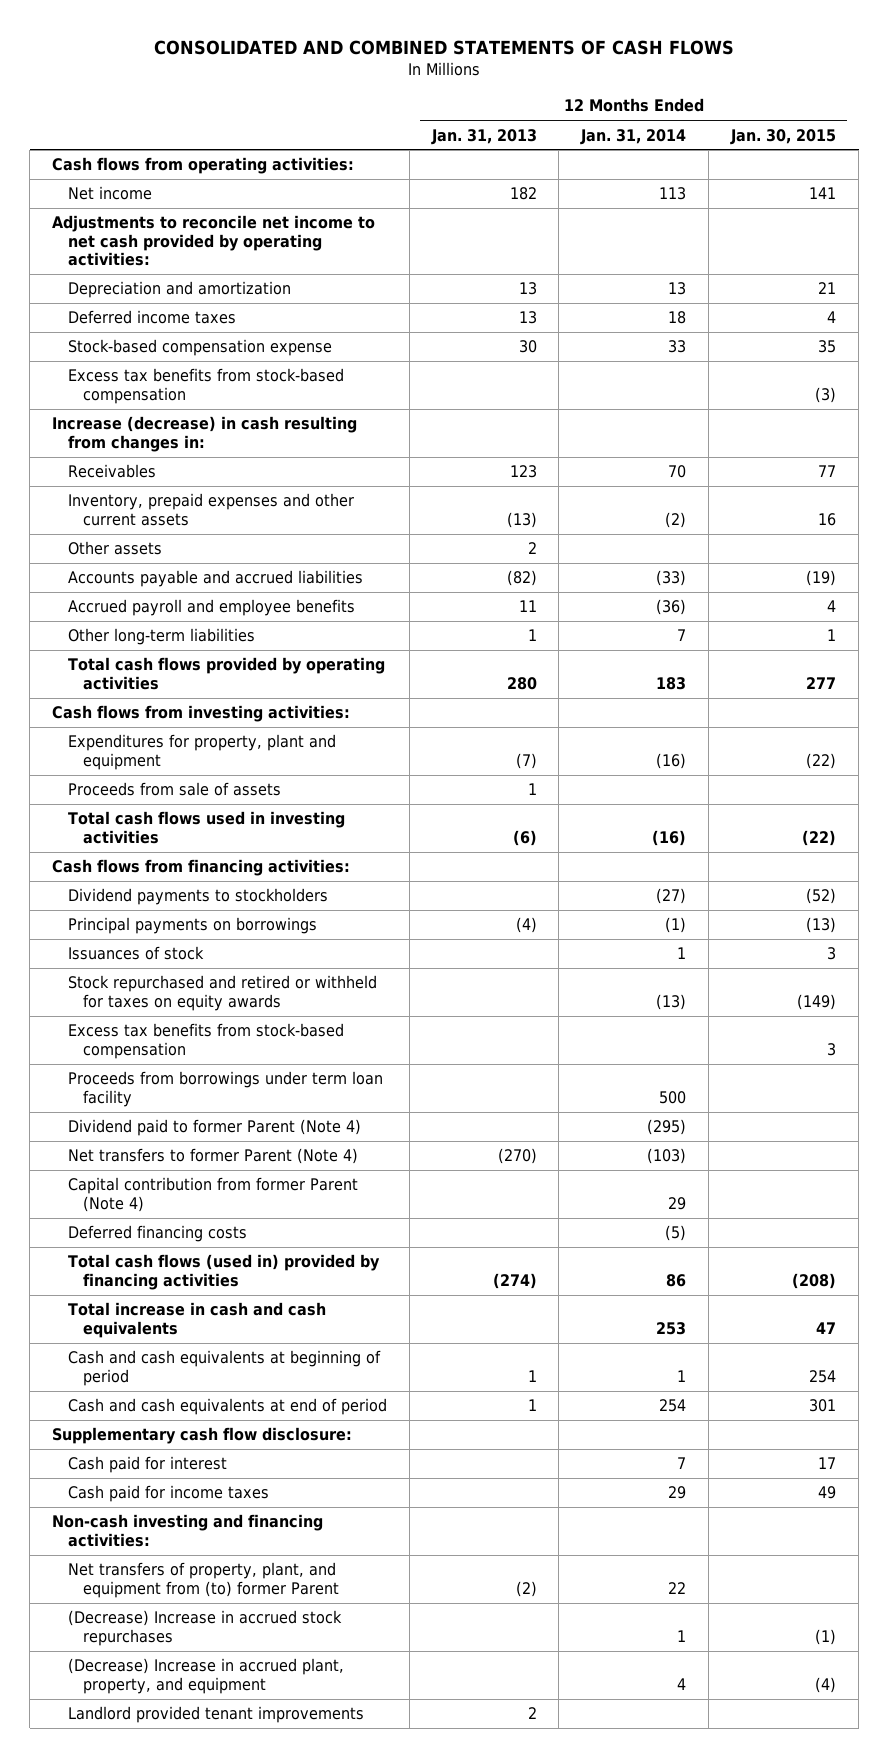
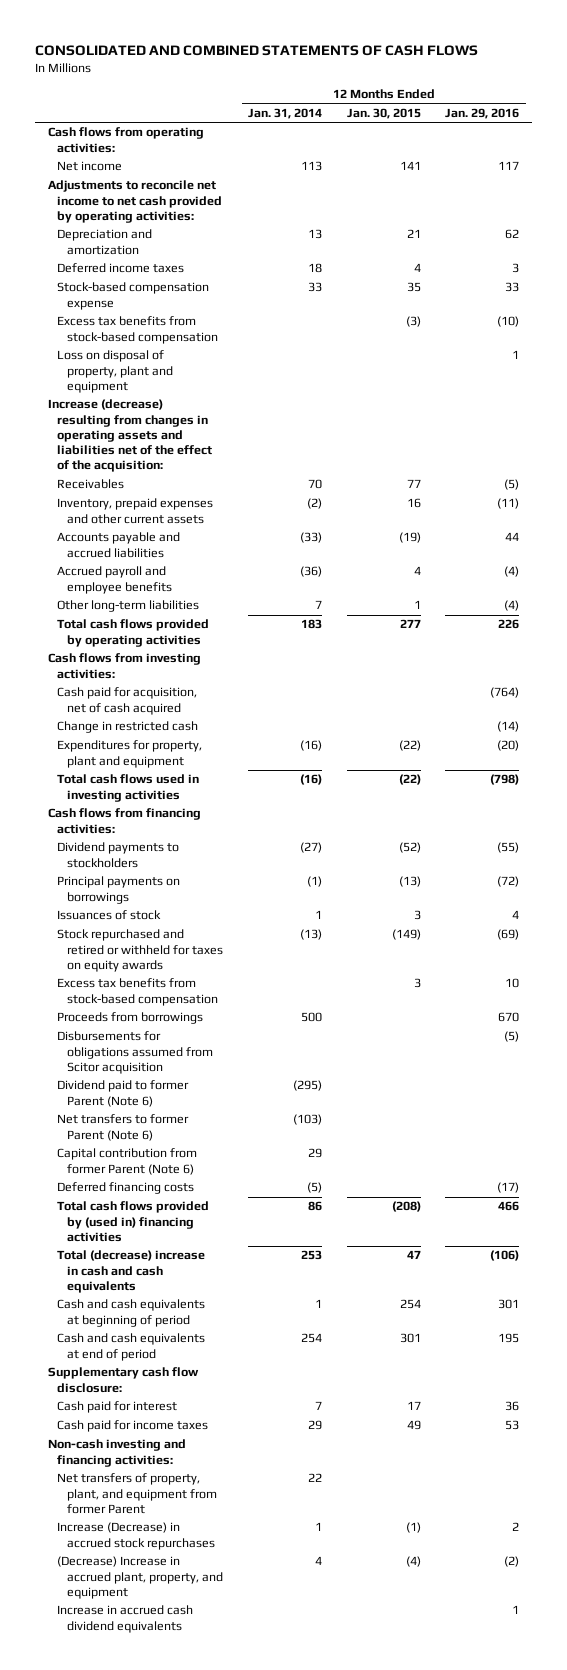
[430,128,537,145] Jan. 31, 2013 -> none
none -> [445,108,520,120] Jan. 29, 2016
none -> [57,350,174,393] Loss on disposal of property, plant and equipment
[52,416,358,452] Increase (decrease) in cash resulting from changes in: -> [47,399,213,473] Increase (decrease) resulting from changes in operating assets and liabilities net of the effect of the acquisition:
[67,541,162,556] Other assets -> none
none -> [57,687,198,715] Cash paid for acquisition, net of cash acquired
none -> [57,721,199,734] Change in restricted cash
[67,782,281,797] Proceeds from sale of assets -> none
[67,1071,383,1107] Proceeds from borrowings under term loan facility -> [57,1012,204,1025] Proceeds from borrowings
none -> [57,1031,214,1074] Disbursements for obligations assumed from Scitor acquisition
[67,1119,361,1137] Dividend paid to former Parent (Note 4) -> [57,1080,190,1107] Dividend paid to former Parent (Note 6)
[67,1148,358,1165] Net transfers to former Parent (Note 4) -> [57,1114,190,1141] Net transfers to former Parent (Note 6)
[67,1177,358,1212] Capital contribution from former Parent (Note 4) -> [57,1148,198,1175] Capital contribution from former Parent (Note 6)
[67,1254,380,1290] Total cash flows (used in) provided by financing activities -> [57,1201,210,1242] Total cash flows provided by (used in) financing activities
[67,1302,326,1338] Total increase in cash and cash equivalents -> [57,1250,206,1293] Total (decrease) increase in cash and cash equivalents
[67,1562,340,1598] Net transfers of property, plant, and equipment from (to) former Parent -> [57,1473,218,1514] Net transfers of property, plant, and equipment from former Parent
[67,1610,342,1646] (Decrease) Increase in accrued stock repurchases -> [57,1522,216,1550] Increase (Decrease) in accrued stock repurchases
[67,1706,364,1724] Landlord provided tenant improvements -> none
none -> [57,1605,194,1633] Increase in accrued cash dividend equivalents

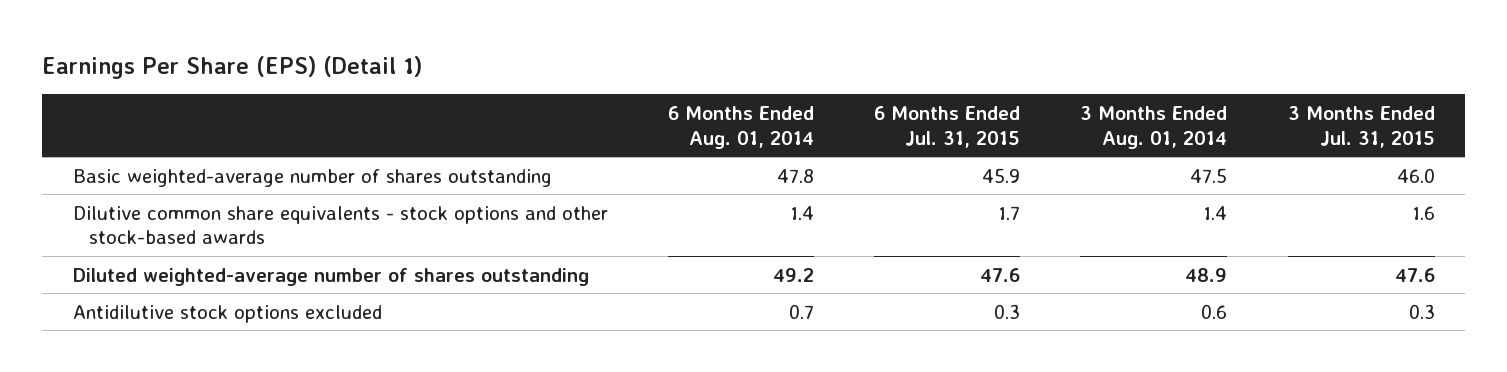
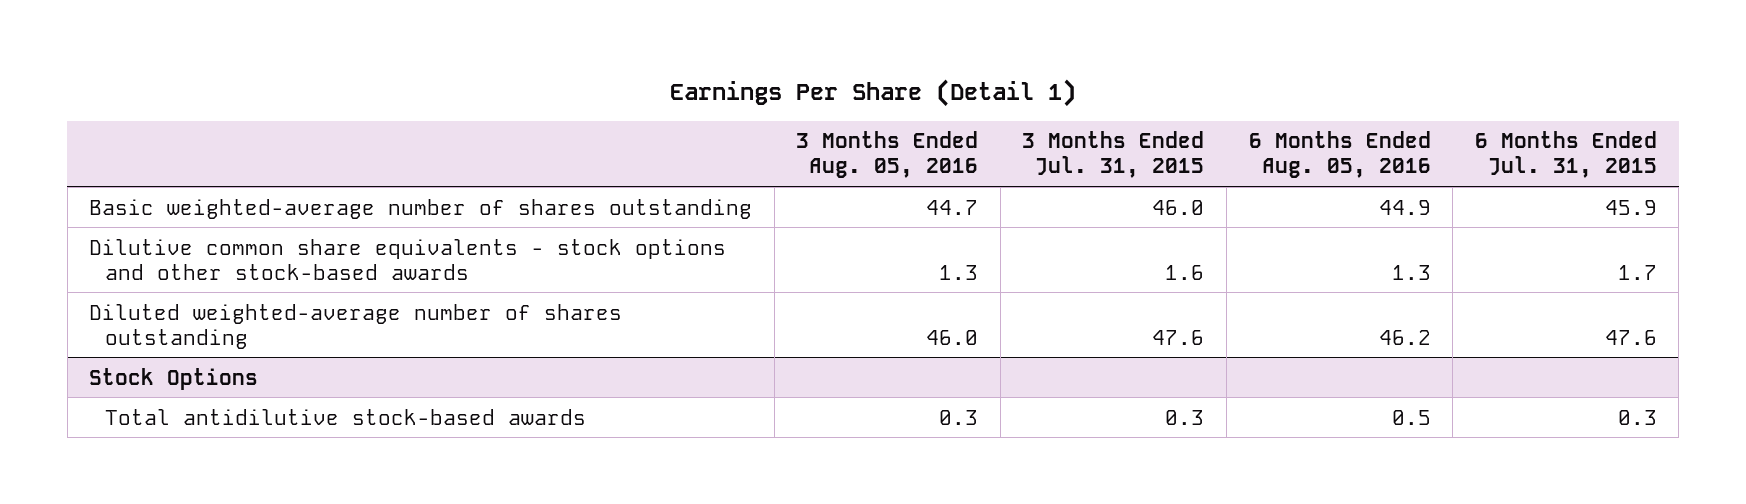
[42,55,423,79] Earnings Per Share (EPS) (Detail 1) -> [669,78,1076,107] Earnings Per Share (Detail 1)
[667,105,814,149] 6 Months Ended Aug. 01, 2014 -> none
[1080,105,1228,149] 3 Months Ended Aug. 01, 2014 -> none
none -> [796,131,979,179] 3 Months Ended Aug. 05, 2016
none -> [1248,131,1431,179] 6 Months Ended Aug. 05, 2016
none -> [89,367,259,390] Stock Options
[72,304,382,323] Antidilutive stock options excluded -> [105,408,587,425] Total antidilutive stock-based awards

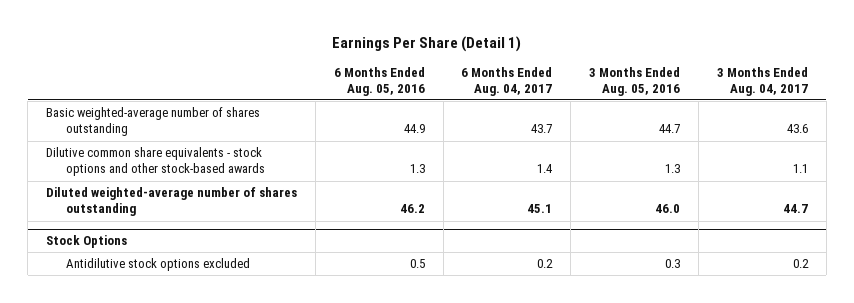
[1022,131,1205,179] 3 Months Ended Jul. 31, 2015 -> none
[1474,131,1657,179] 6 Months Ended Jul. 31, 2015 -> none
none -> [461,66,553,96] 6 Months Ended Aug. 04, 2017
none -> [716,66,808,96] 3 Months Ended Aug. 04, 2017
[105,408,587,425] Total antidilutive stock-based awards -> [65,258,250,272] Antidilutive stock options excluded

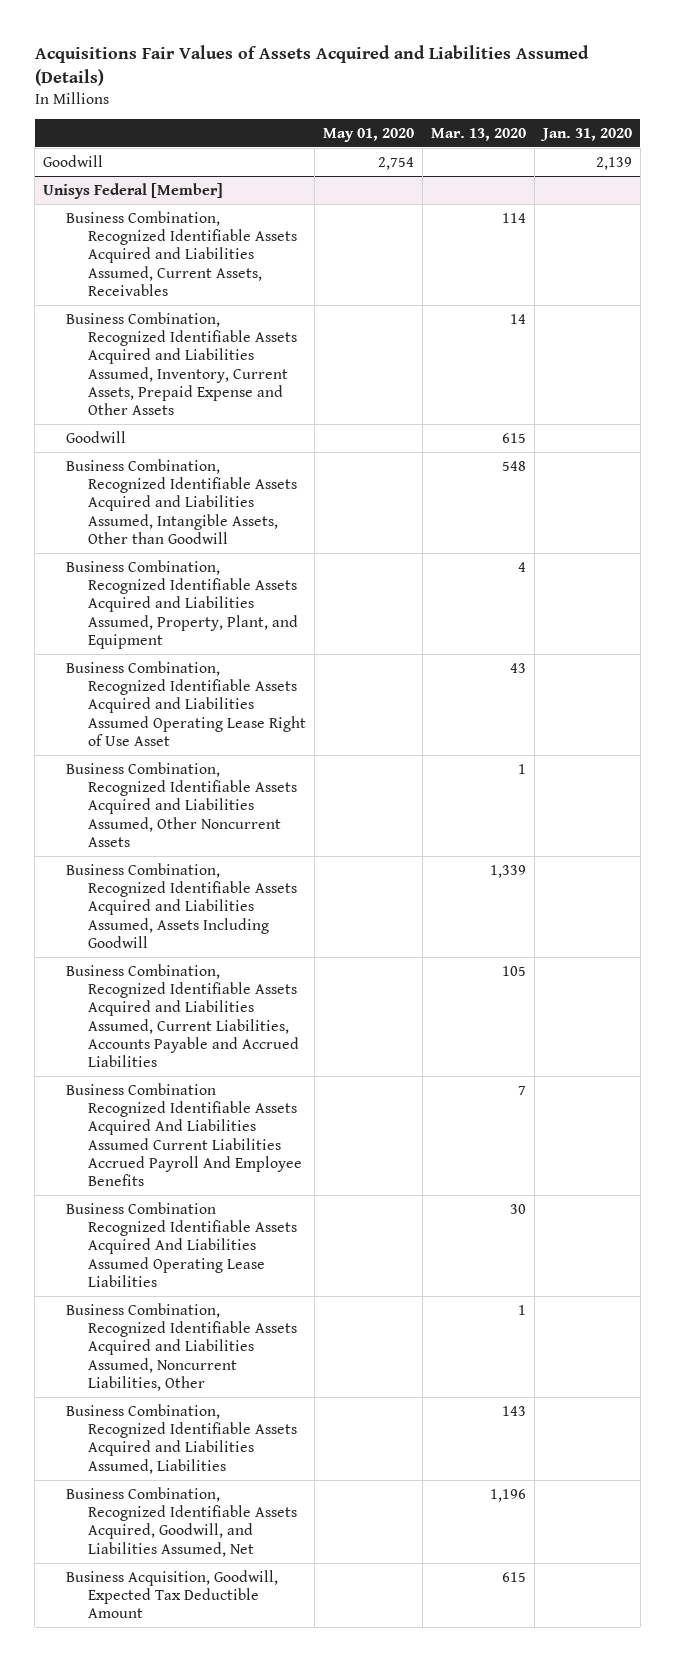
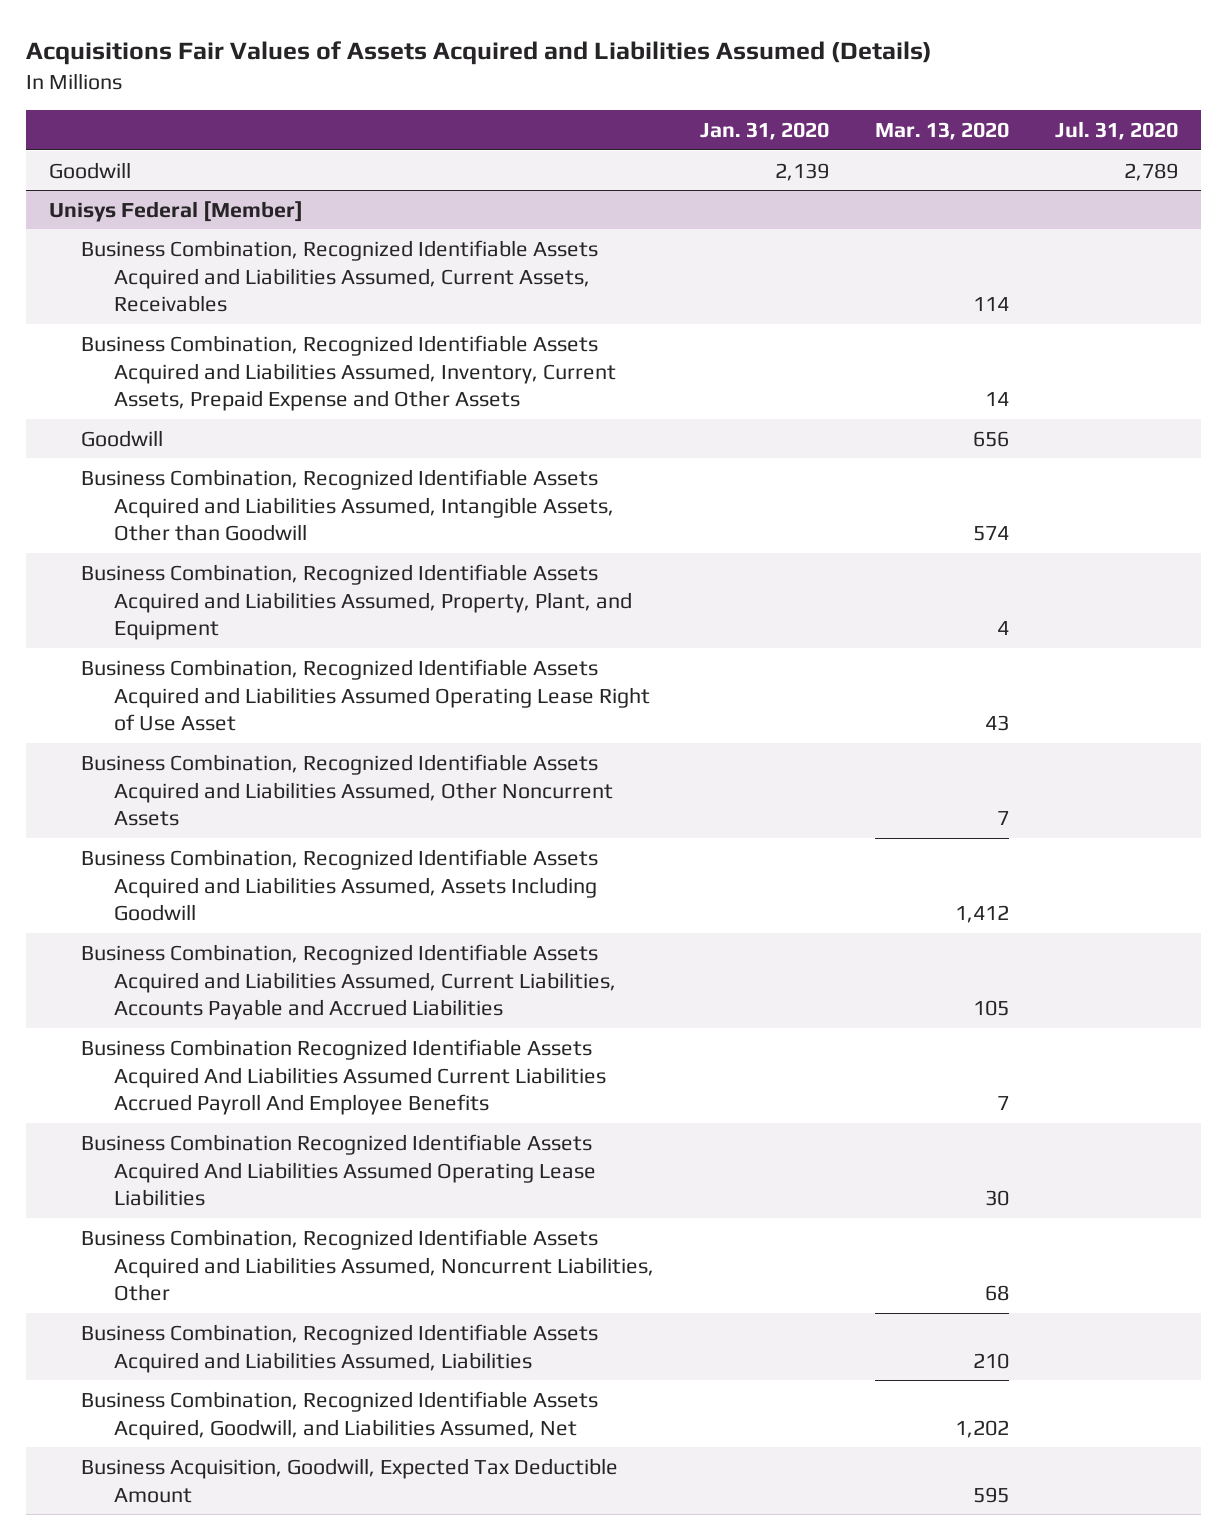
[323,127,415,142] May 01, 2020 -> none
none -> [1054,121,1178,141] Jul. 31, 2020
[502,432,527,443] 615 -> [972,430,1009,447] 656
[502,460,527,471] 548 -> [972,526,1009,542] 574
[518,763,527,774] 1 -> [996,811,1009,826] 7
[490,864,527,878] 1,339 -> [954,905,1009,924] 1,412
[518,1304,527,1315] 1 -> [984,1285,1009,1302] 68
[502,1405,527,1416] 143 -> [972,1352,1009,1369] 210
[490,1488,527,1502] 1,196 -> [954,1419,1009,1438] 1,202
[502,1571,527,1582] 615 -> [972,1486,1009,1503] 595

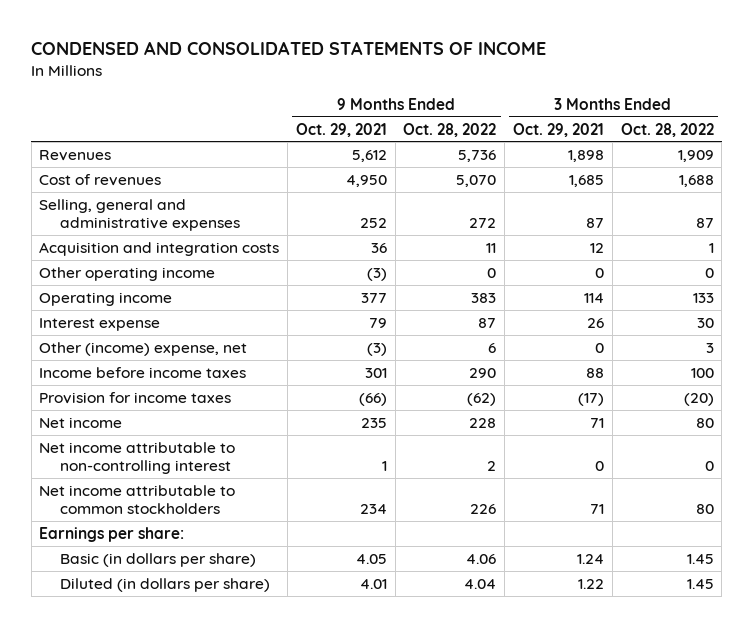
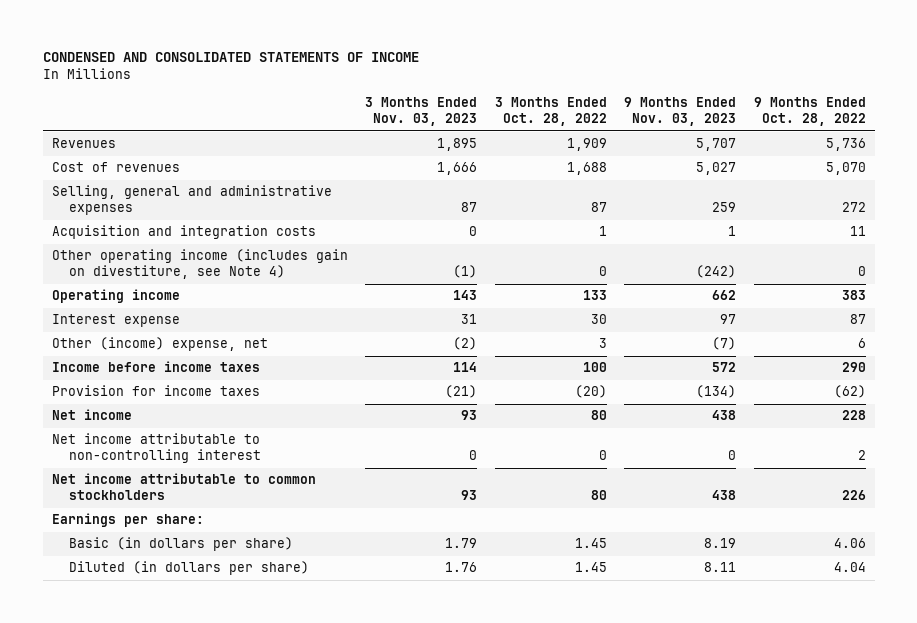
[295,122,387,137] Oct. 29, 2021 -> none
[513,122,605,137] Oct. 29, 2021 -> none
none -> [365,97,478,127] 3 Months Ended Nov. 03, 2023
none -> [624,97,737,127] 9 Months Ended Nov. 03, 2023
[39,266,216,281] Other operating income -> [51,249,348,280] Other operating income (includes gain on divestiture, see Note 4)

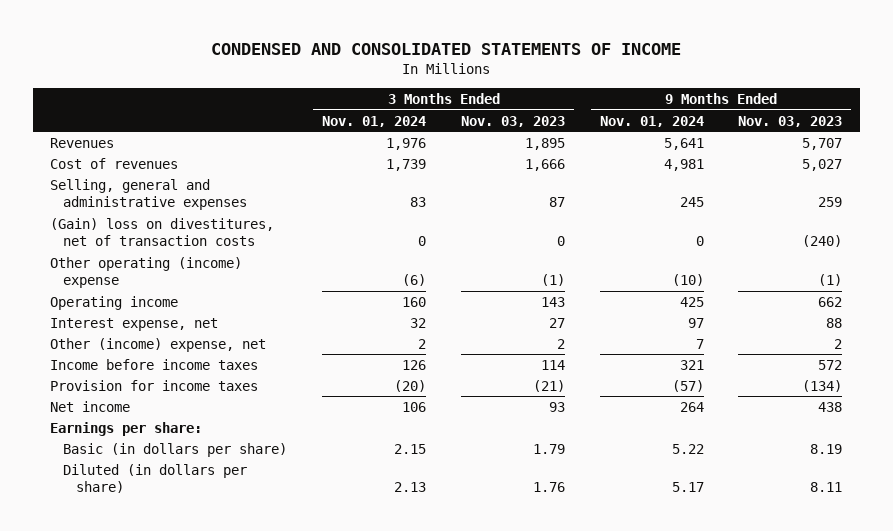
[494,97,607,127] 3 Months Ended Oct. 28, 2022 -> none
[753,97,866,127] 9 Months Ended Oct. 28, 2022 -> none
none -> [322,115,427,127] Nov. 01, 2024
none -> [599,115,704,127] Nov. 01, 2024
[51,225,316,240] Acquisition and integration costs -> none
none -> [50,217,275,247] (Gain) loss on divestitures, net of transaction costs
[51,249,348,280] Other operating income (includes gain on divestiture, see Note 4) -> [50,256,243,289] Other operating (income) expense
[696,265,737,279] (242) -> [818,274,843,287] (1)
[51,314,180,328] Interest expense -> [50,317,219,331] Interest expense, net
[461,314,478,325] 31 -> [548,317,565,328] 27
[720,314,737,325] 97 -> [826,317,843,328] 88
[453,337,478,351] (2) -> [556,338,565,349] 2
[712,337,737,351] (7) -> [834,338,843,349] 2
[51,433,262,464] Net income attributable to non-controlling interest -> none
[51,473,316,501] Net income attributable to common stockholders -> none

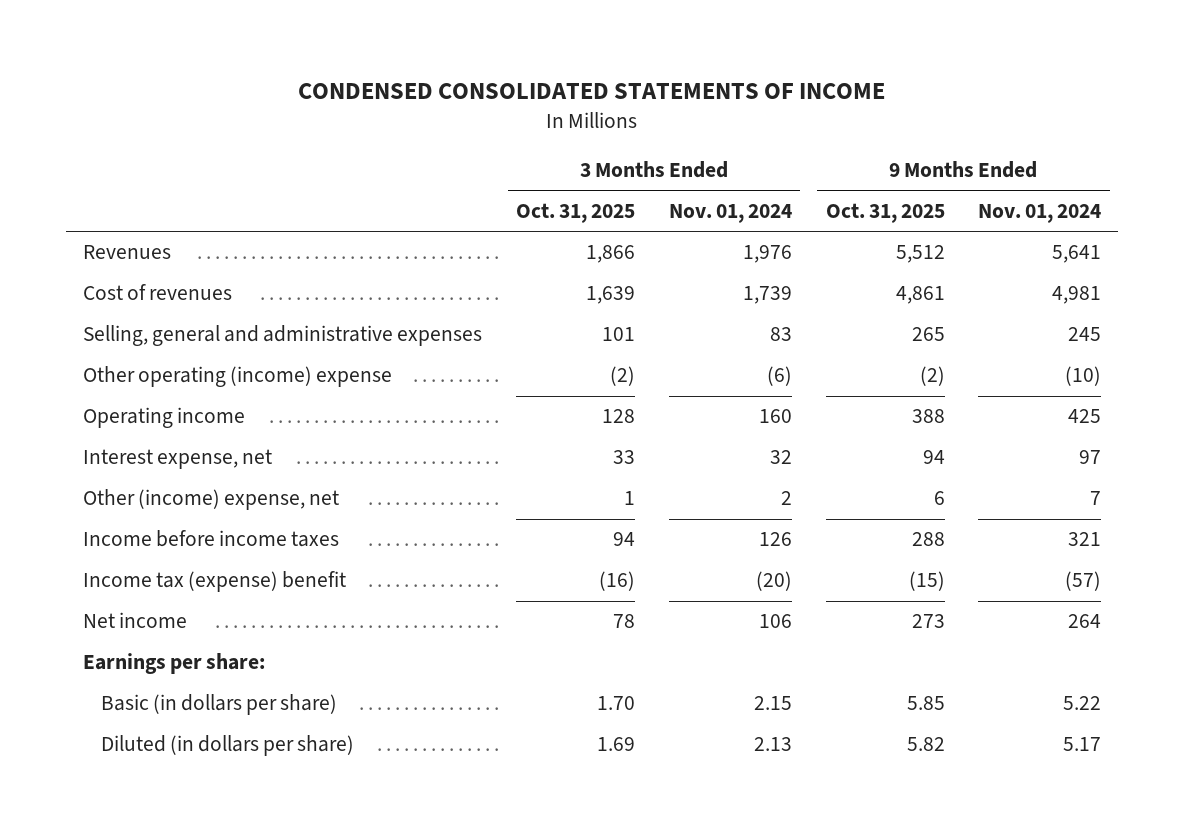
[211,43,682,56] CONDENSED AND CONSOLIDATED STATEMENTS OF INCOME -> [298,83,886,100] CONDENSED CONSOLIDATED STATEMENTS OF INCOME
[460,115,565,127] Nov. 03, 2023 -> none
[738,115,843,127] Nov. 03, 2023 -> none
none -> [515,202,635,223] Oct. 31, 2025
none -> [825,202,945,223] Oct. 31, 2025
[50,217,275,247] (Gain) loss on divestitures, net of transaction costs -> none
[50,379,259,391] Provision for income taxes -> [83,571,347,593] Income tax (expense) benefit

